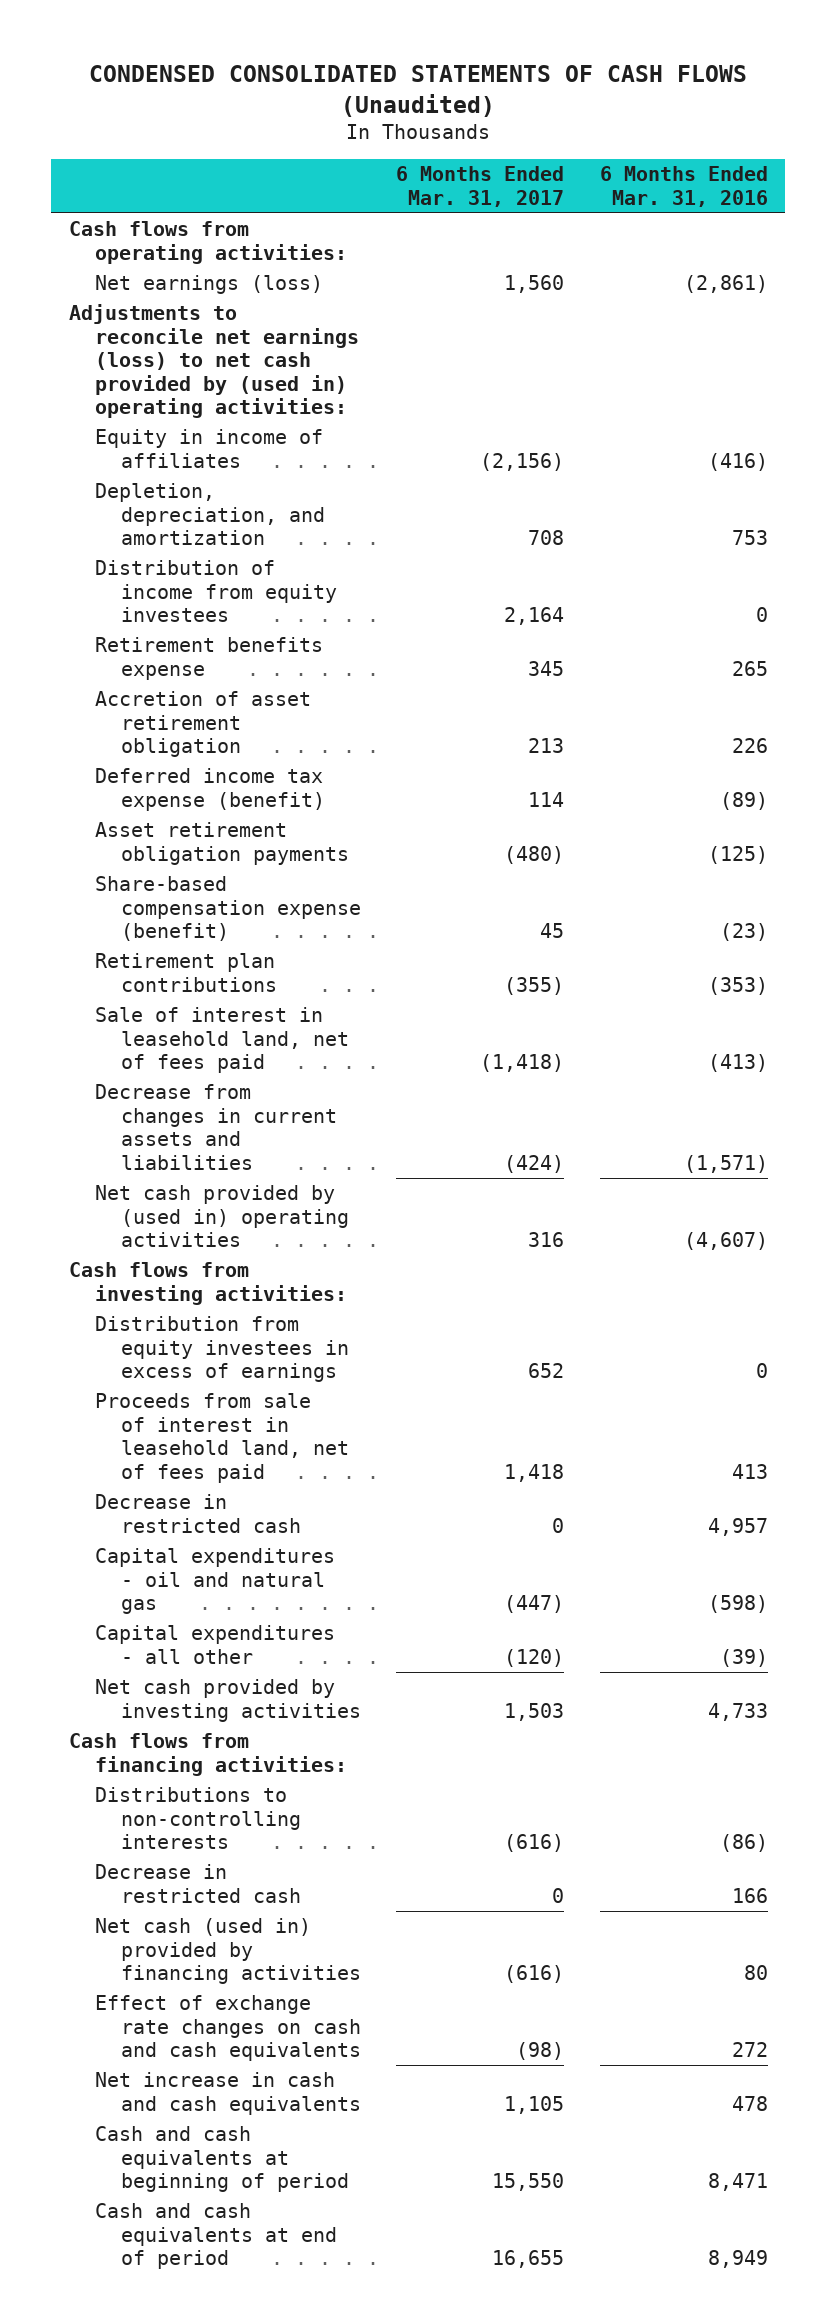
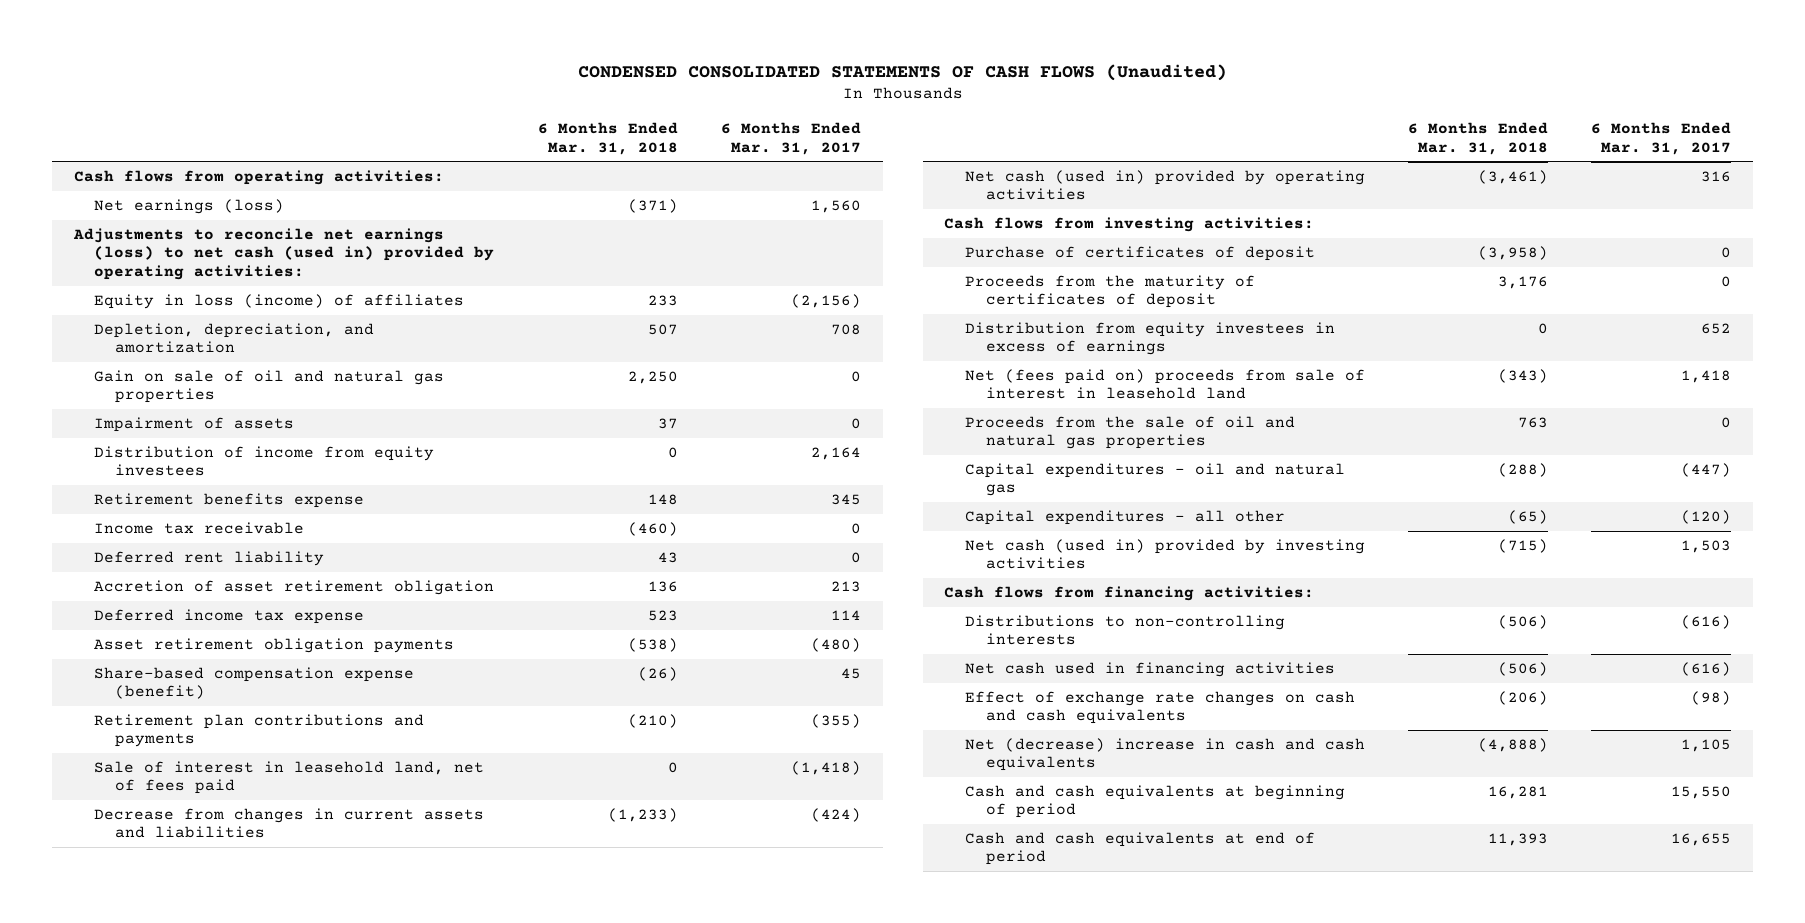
[599,166,768,207] 6 Months Ended Mar. 31, 2016 -> none
none -> [537,122,678,155] 6 Months Ended Mar. 31, 2018
[69,304,360,419] Adjustments to reconcile net earnings (loss) to net cash provided by (used in) operating activities: -> [72,227,495,281] Adjustments to reconcile net earnings (loss) to net cash (used in) provided by operating activities:
[95,429,324,468] Equity in income of affiliates -> [94,293,465,309] Equity in loss (income) of affiliates
none -> [94,369,445,404] Gain on sale of oil and natural gas properties
none -> [94,416,295,432] Impairment of assets
none -> [94,521,305,534] Income tax receivable
none -> [94,550,325,566] Deferred rent liability
[95,768,326,811] Deferred income tax expense (benefit) -> [94,608,365,624] Deferred income tax expense
[95,953,278,992] Retirement plan contributions -> [94,713,425,748] Retirement plan contributions and payments
[95,1185,350,1248] Net cash provided by (used in) operating activities -> [964,169,1365,201] Net cash (used in) provided by operating activities
none -> [964,245,1315,261] Purchase of certificates of deposit
none -> [964,274,1255,309] Proceeds from the maturity of certificates of deposit
[95,1494,302,1533] Decrease in restricted cash -> none
[95,1393,350,1483] Proceeds from sale of interest in leasehold land, net of fees paid -> [964,368,1365,400] Net (fees paid on) proceeds from sale of interest in leasehold land
none -> [964,415,1295,450] Proceeds from the sale of oil and natural gas properties
[95,1679,362,1722] Net cash provided by investing activities -> [964,538,1365,570] Net cash (used in) provided by investing activities
[95,1864,302,1903] Decrease in restricted cash -> none
[95,1918,362,1985] Net cash (used in) provided by financing activities -> [964,661,1335,677] Net cash used in financing activities
[95,2072,362,2115] Net increase in cash and cash equivalents -> [964,737,1365,772] Net (decrease) increase in cash and cash equivalents

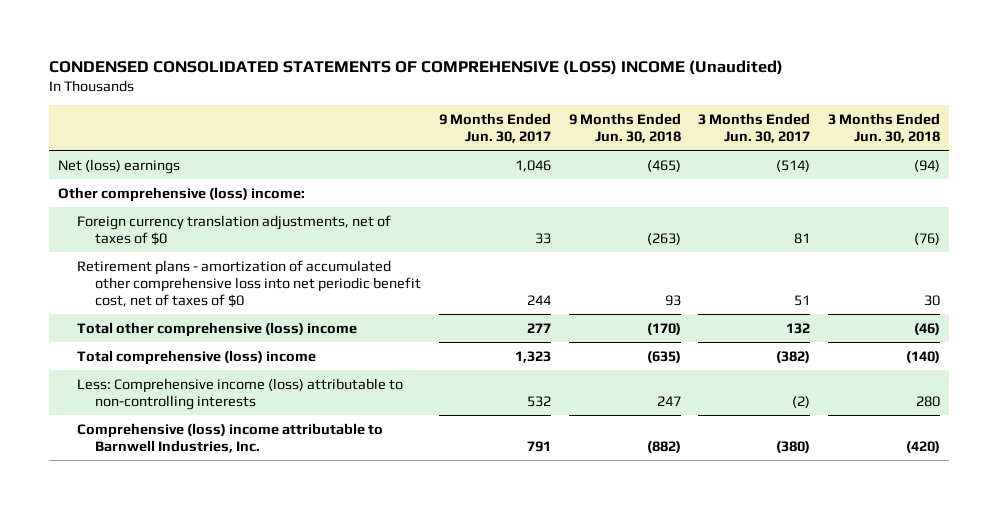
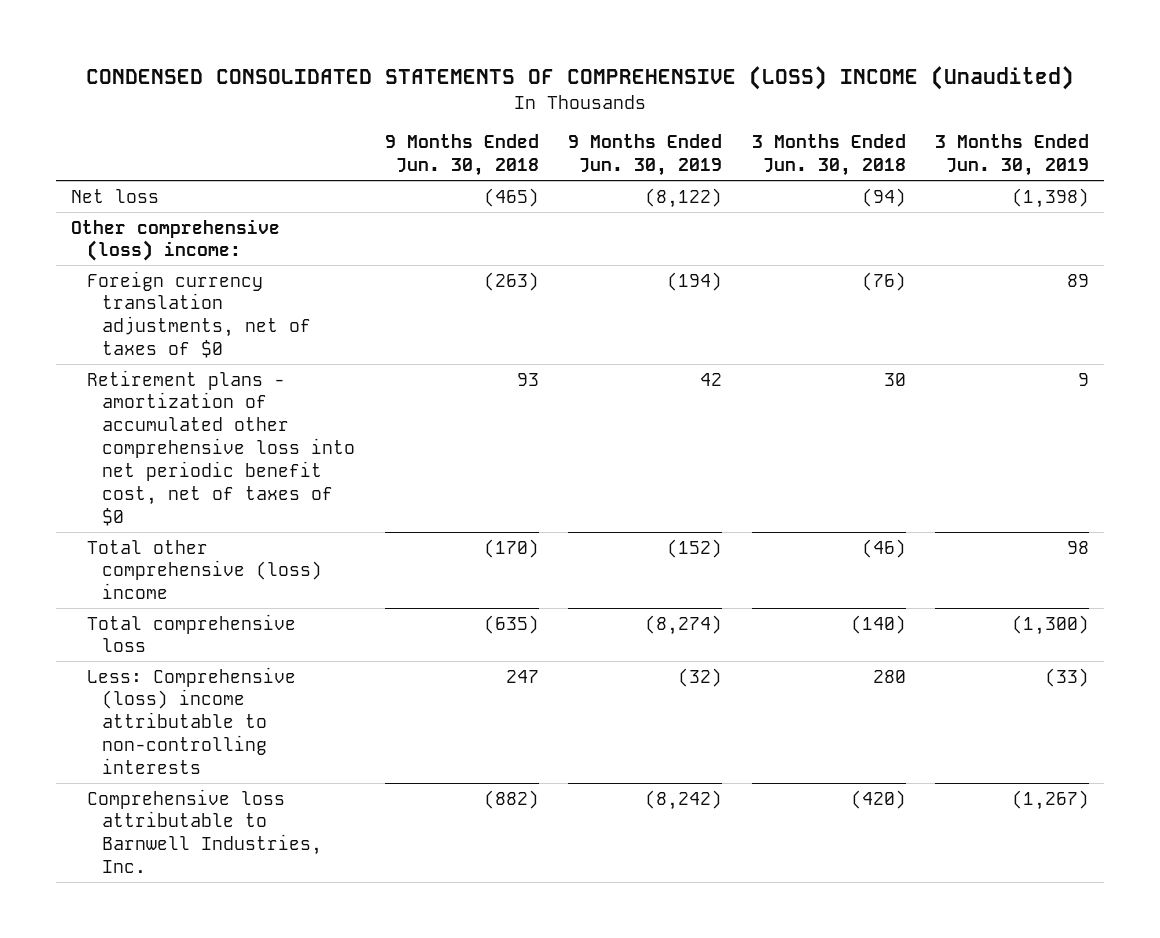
[439,112,552,143] 9 Months Ended Jun. 30, 2017 -> none
[698,112,811,143] 3 Months Ended Jun. 30, 2017 -> none
none -> [568,134,723,177] 9 Months Ended Jun. 30, 2019
none -> [935,134,1090,177] 3 Months Ended Jun. 30, 2019
[58,158,181,174] Net (loss) earnings -> [70,188,159,203] Net loss
[76,349,316,365] Total comprehensive (loss) income -> [86,613,296,653] Total comprehensive loss
[76,377,403,410] Less: Comprehensive income (loss) attributable to non-controlling interests -> [86,666,296,774] Less: Comprehensive (loss) income attributable to non-controlling interests
[76,422,383,453] Comprehensive (loss) income attributable to Barnwell Industries, Inc. -> [86,788,323,874] Comprehensive loss attributable to Barnwell Industries, Inc.

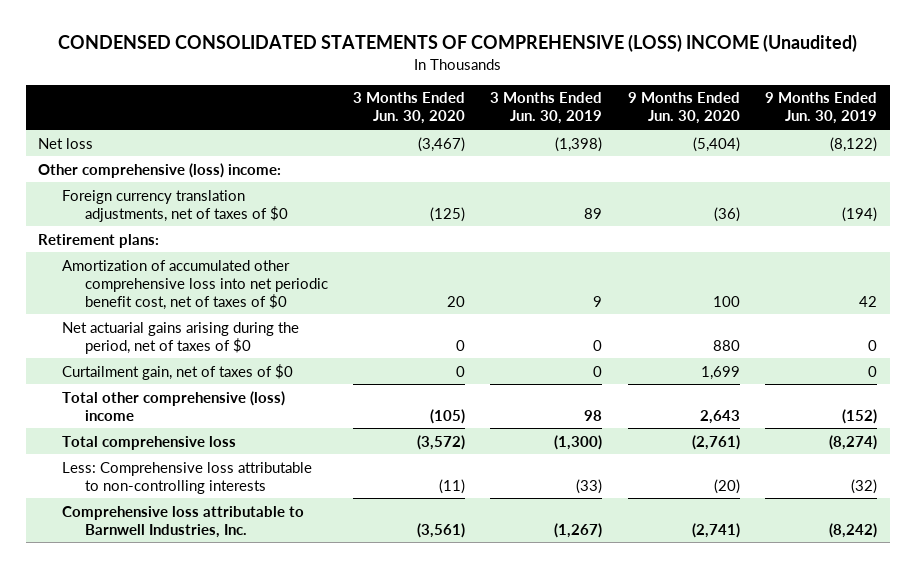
[384,134,539,177] 9 Months Ended Jun. 30, 2018 -> none
[751,134,906,177] 3 Months Ended Jun. 30, 2018 -> none
none -> [353,92,466,125] 3 Months Ended Jun. 30, 2020
none -> [627,92,740,125] 9 Months Ended Jun. 30, 2020
none -> [38,233,160,248] Retirement plans:
[86,369,356,526] Retirement plans - amortization of accumulated other comprehensive loss into net periodic benefit cost, net of taxes of $0 -> [61,259,328,310] Amortization of accumulated other comprehensive loss into net periodic benefit cost, net of taxes of $0
none -> [61,321,299,354] Net actuarial gains arising during the period, net of taxes of $0
none -> [61,363,293,380] Curtailment gain, net of taxes of $0
[86,666,296,774] Less: Comprehensive (loss) income attributable to non-controlling interests -> [61,461,312,494] Less: Comprehensive loss attributable to non-controlling interests

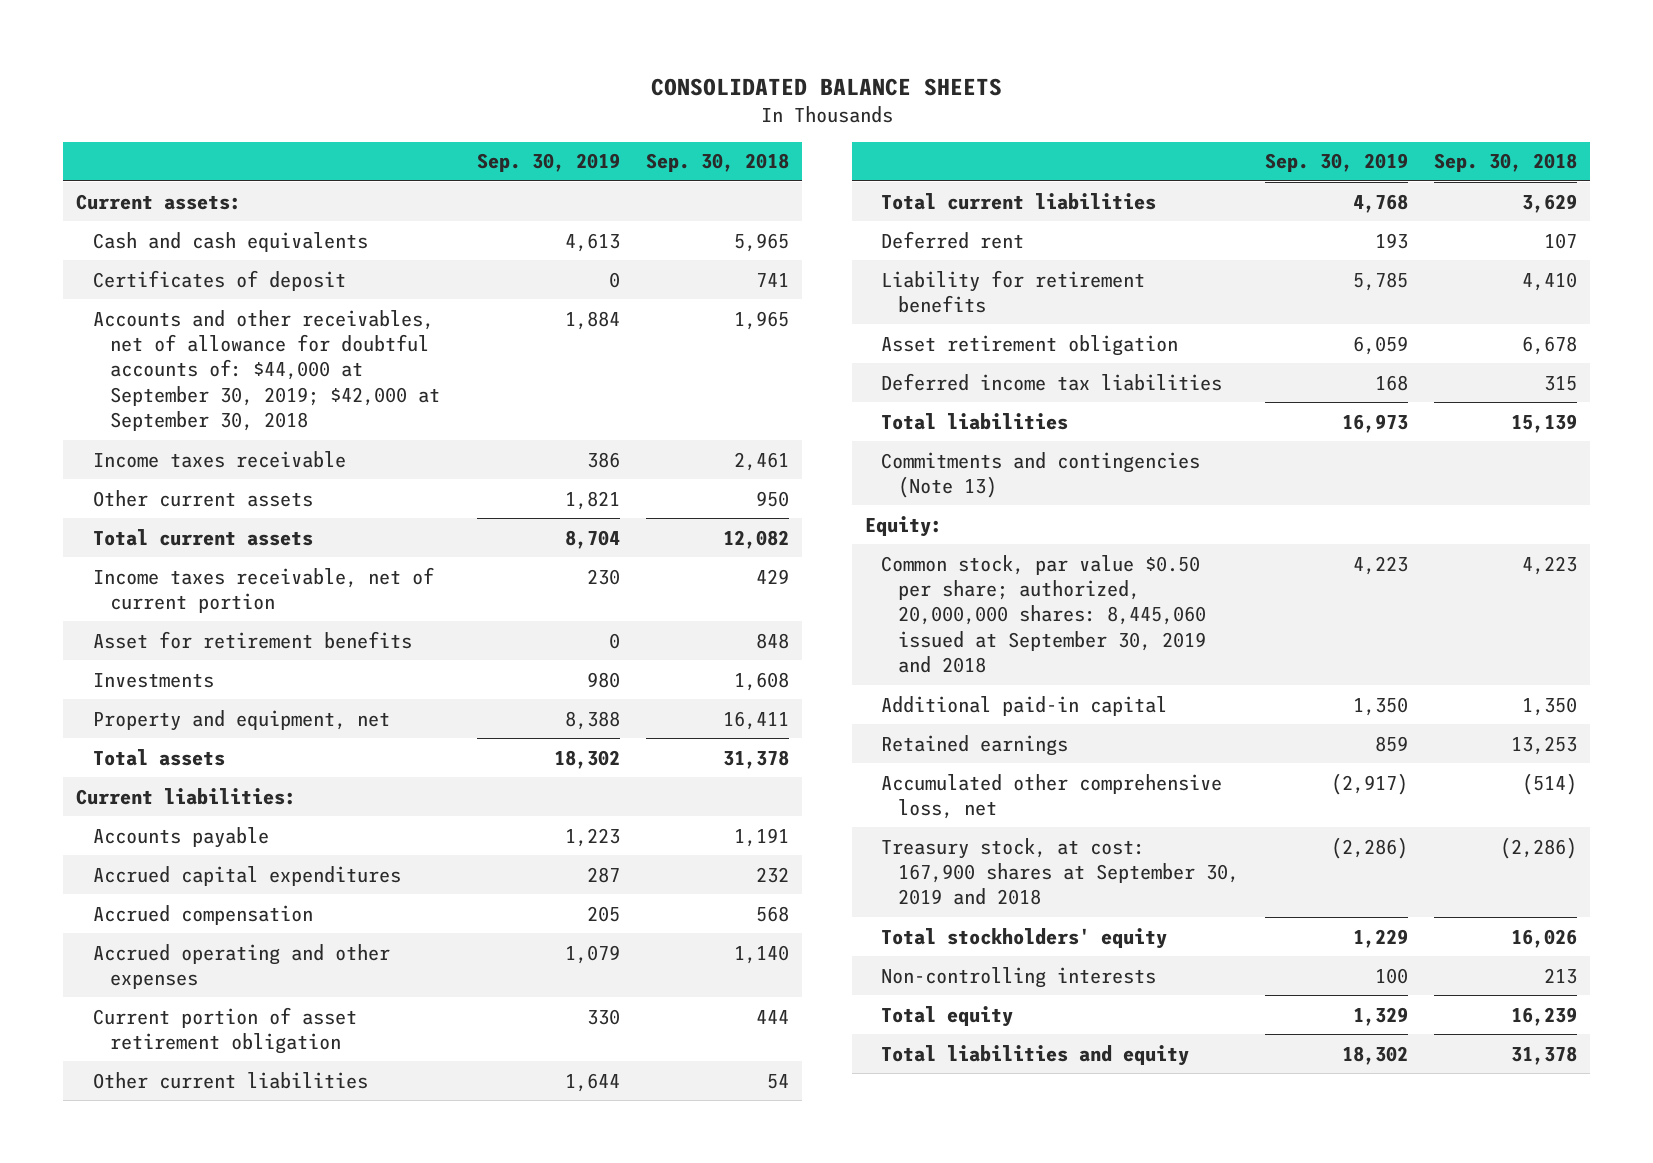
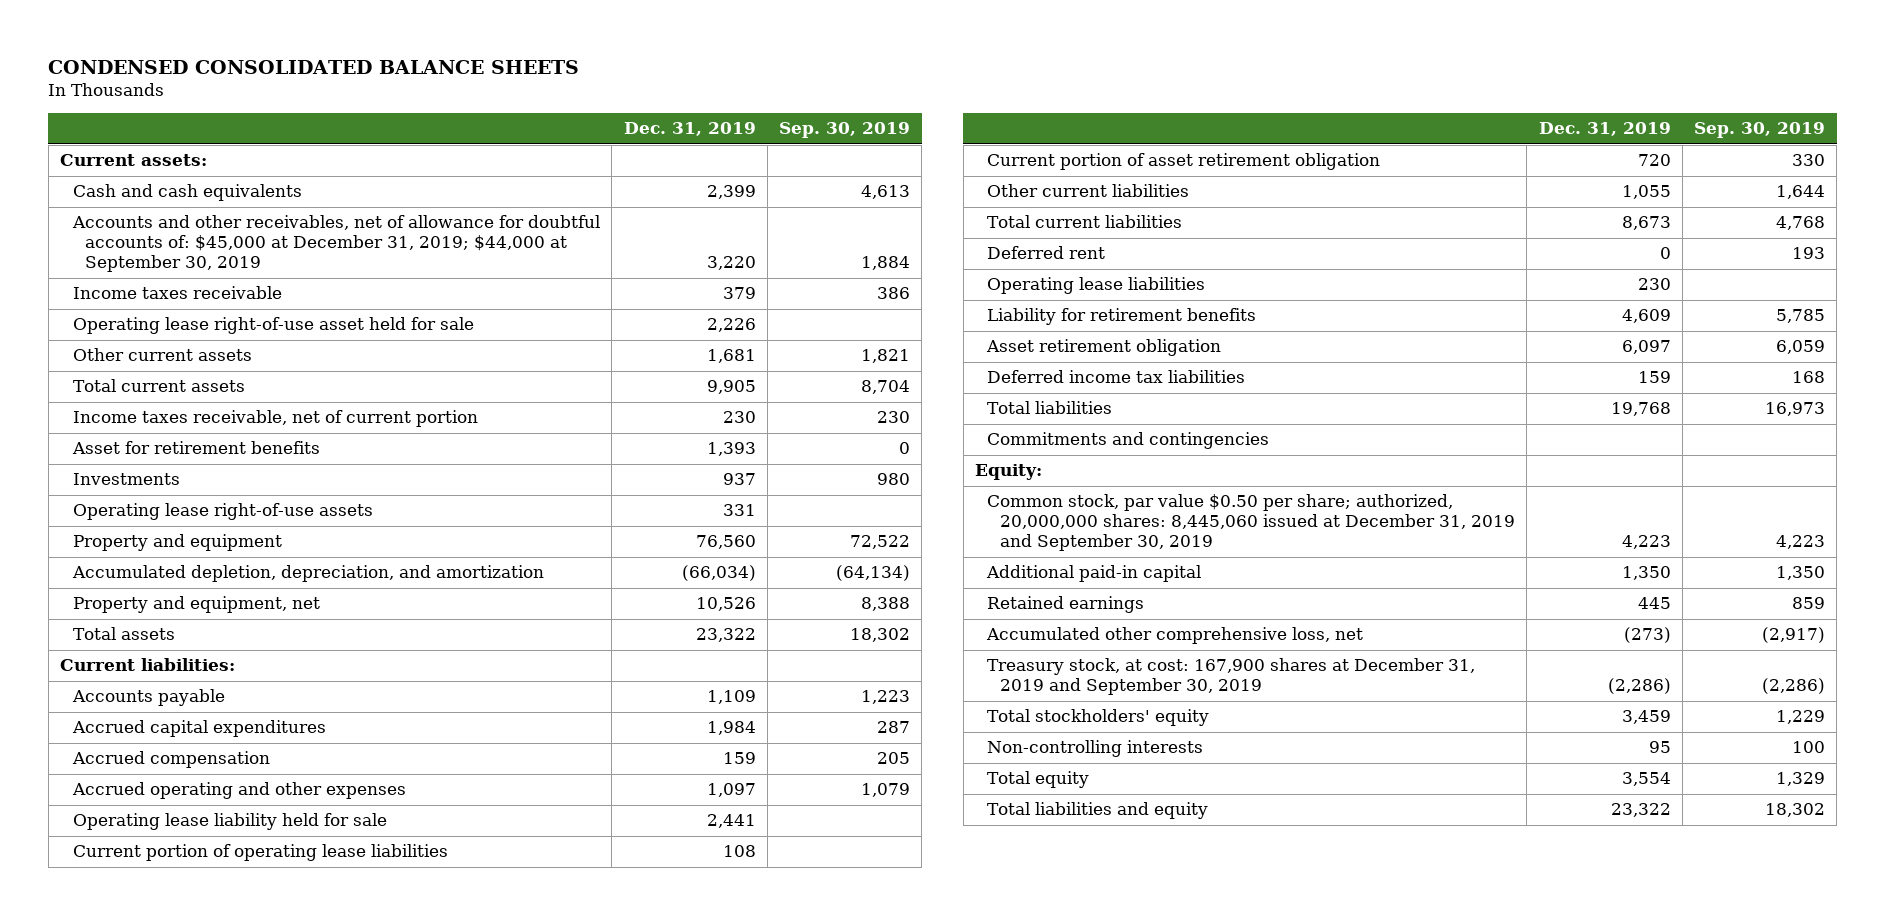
[650,77,1002,96] CONSOLIDATED BALANCE SHEETS -> [48,59,580,74] CONDENSED CONSOLIDATED BALANCE SHEETS
[645,153,789,173] Sep. 30, 2018 -> none
none -> [623,122,756,137] Dec. 31, 2019
[92,269,346,291] Certificates of deposit -> none
[92,309,440,432] Accounts and other receivables, net of allowance for doubtful accounts of: $44,000 at September 30, 2019; $42,000 at September 30, 2018 -> [71,215,600,273] Accounts and other receivables, net of allowance for doubtful accounts of: $45,000 at December 31, 2019; $44,000 at September 30, 2019
none -> [72,317,474,335] Operating lease right-of-use asset held for sale
none -> [72,503,373,521] Operating lease right-of-use assets
none -> [72,534,282,552] Property and equipment
none -> [71,565,544,583] Accumulated depletion, depreciation, and amortization
none -> [72,813,387,831] Operating lease liability held for sale
none -> [72,844,448,862] Current portion of operating lease liabilities
none -> [987,277,1206,295] Operating lease liabilities
[881,451,1201,498] Commitments and contingencies (Note 13) -> [987,432,1270,450] Commitments and contingencies
[881,554,1207,674] Common stock, par value $0.50 per share; authorized, 20,000,000 shares: 8,445,060 issued at September 30, 2019 and 2018 -> [987,494,1515,552] Common stock, par value $0.50 per share; authorized, 20,000,000 shares: 8,445,060 issued at December 31, 2019 and September 30, 2019
[881,837,1240,906] Treasury stock, at cost: 167,900 shares at September 30, 2019 and 2018 -> [987,658,1476,696] Treasury stock, at cost: 167,900 shares at December 31, 2019 and September 30, 2019

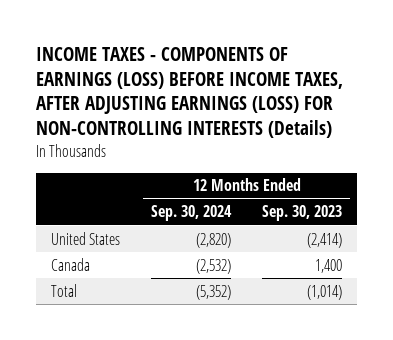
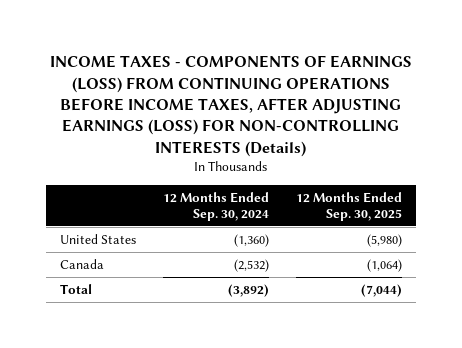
[35,46,343,139] INCOME TAXES - COMPONENTS OF EARNINGS (LOSS) BEFORE INCOME TAXES, AFTER ADJUSTING EARNINGS (LOSS) FOR NON-CONTROLLING INTERESTS (Details) -> [50,55,413,157] INCOME TAXES - COMPONENTS OF EARNINGS (LOSS) FROM CONTINUING OPERATIONS BEFORE INCOME TAXES, AFTER ADJUSTING EARNINGS (LOSS) FOR NON-CONTROLLING INTERESTS (Details)
[261,205,342,222] Sep. 30, 2023 -> none
none -> [296,191,403,221] 12 Months Ended Sep. 30, 2025
[196,232,232,248] (2,820) -> [234,233,270,247] (1,360)
[196,284,232,300] (5,352) -> [228,283,270,297] (3,892)

